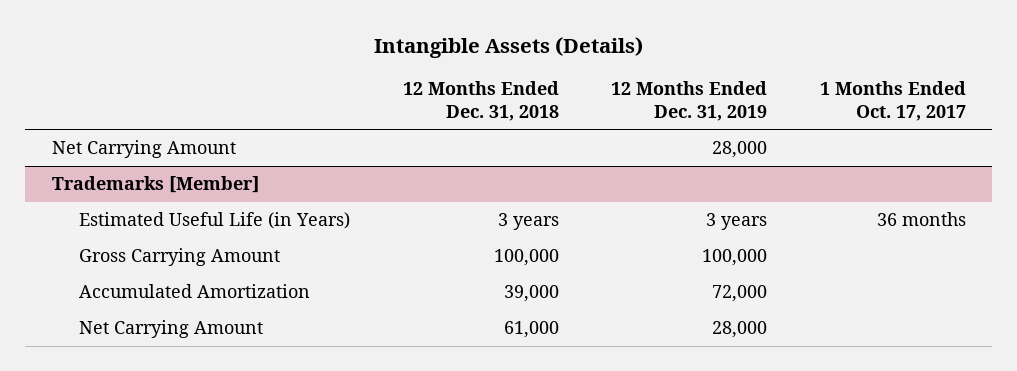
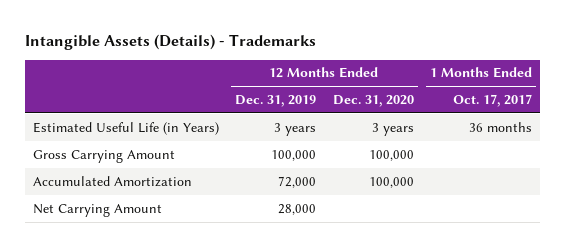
[373,36,643,58] Intangible Assets (Details) -> [24,33,316,50] Intangible Assets (Details) - Trademarks
[402,81,559,121] 12 Months Ended Dec. 31, 2018 -> none
none -> [332,95,414,108] Dec. 31, 2020
[51,140,236,159] Net Carrying Amount -> none
[51,176,259,194] Trademarks [Member] -> none

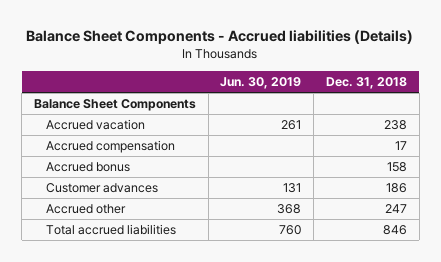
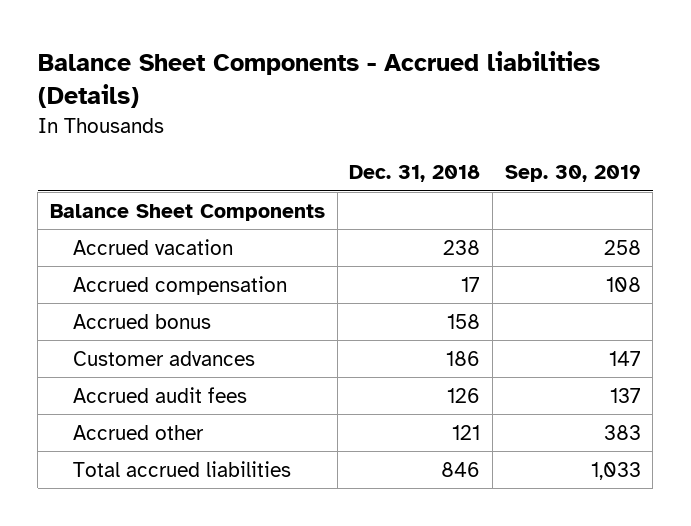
[220,77,302,90] Jun. 30, 2019 -> none
none -> [504,165,641,183] Sep. 30, 2019
none -> [72,386,247,403] Accrued audit fees
[384,204,407,214] 247 -> [452,424,481,440] 121

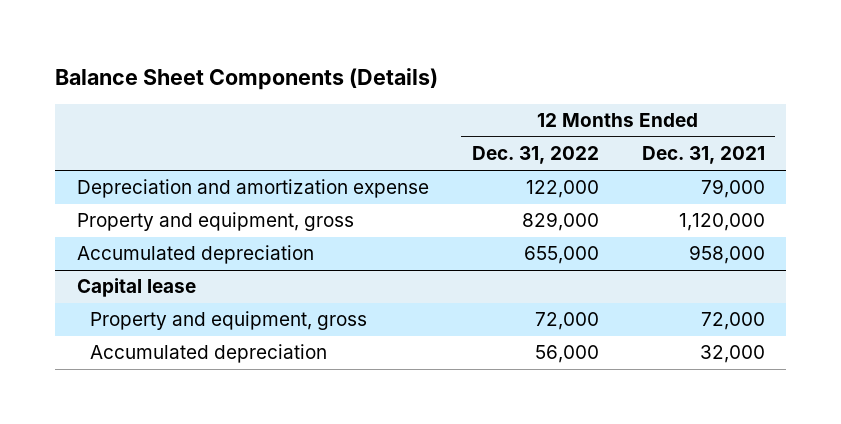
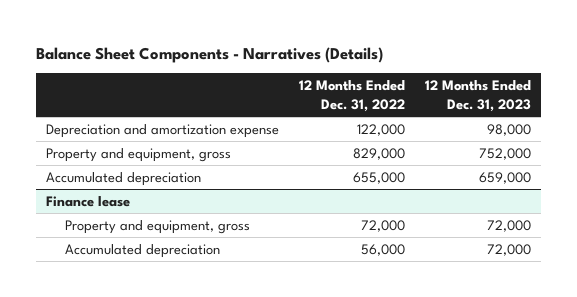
[55,67,439,90] Balance Sheet Components (Details) -> [36,46,384,63] Balance Sheet Components - Narratives (Details)
[641,146,765,165] Dec. 31, 2021 -> none
none -> [424,80,531,112] 12 Months Ended Dec. 31, 2023
[76,278,196,298] Capital lease -> [46,195,131,207] Finance lease

